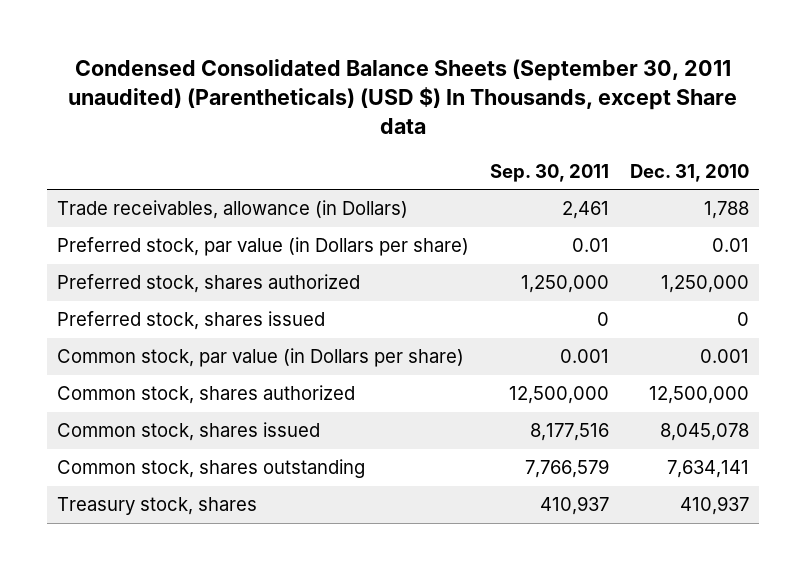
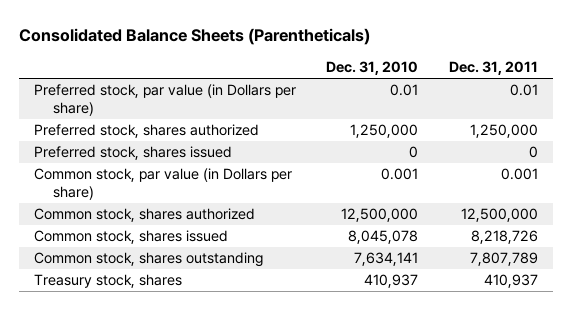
[68,58,738,134] Condensed Consolidated Balance Sheets (September 30, 2011 unaudited) (Parentheticals) (USD $) In Thousands, except Share data -> [18,28,370,46] Consolidated Balance Sheets (Parentheticals)
[490,163,610,182] Sep. 30, 2011 -> none
none -> [448,61,538,76] Dec. 31, 2011
[57,200,409,220] Trade receivables, allowance (in Dollars) -> none

